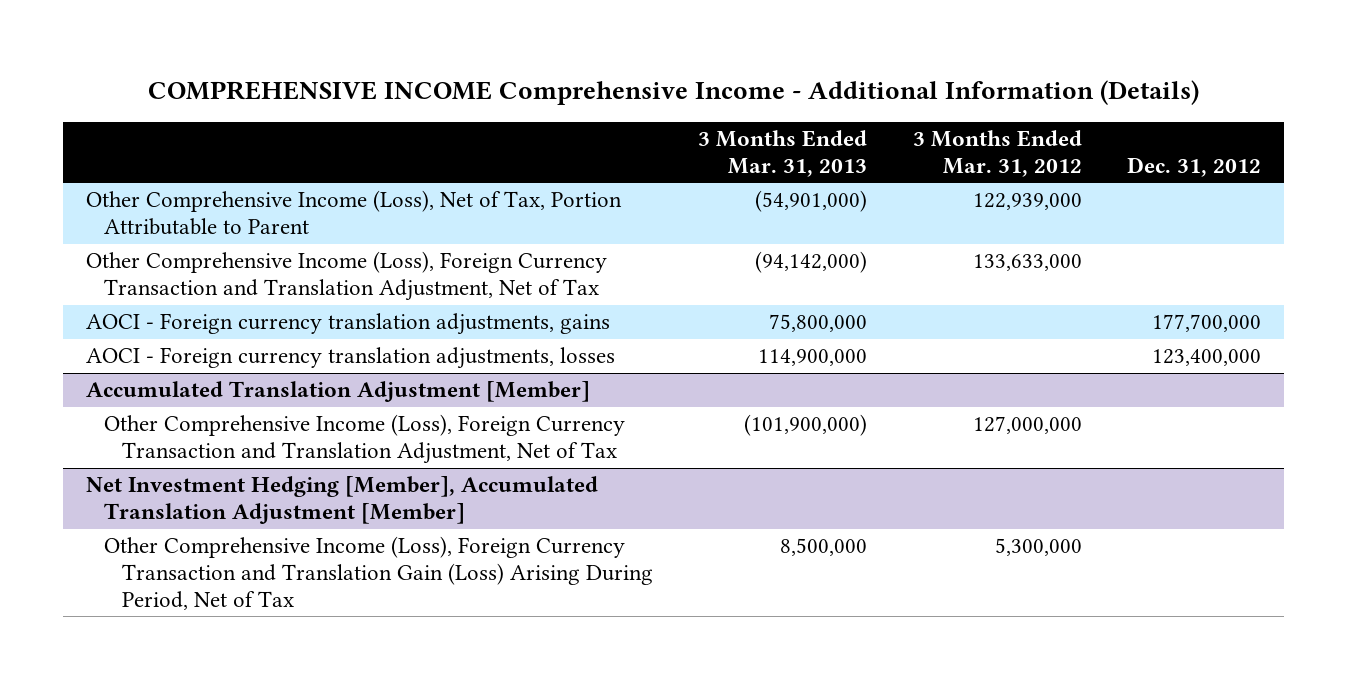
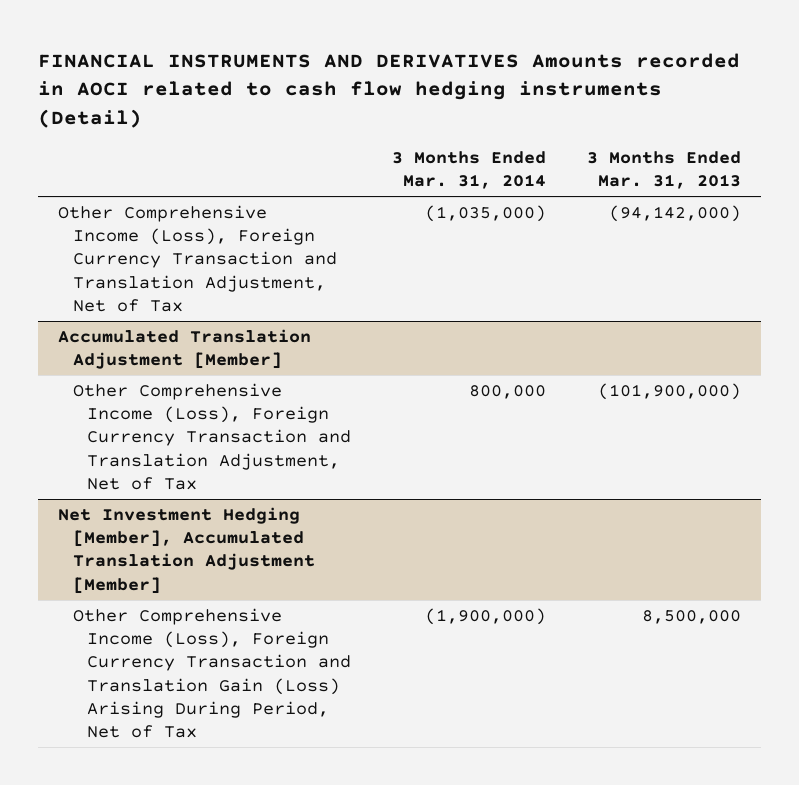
[147,79,1199,105] COMPREHENSIVE INCOME Comprehensive Income - Additional Information (Details) -> [37,52,740,128] FINANCIAL INSTRUMENTS AND DERIVATIVES Amounts recorded in AOCI related to cash flow hedging instruments (Detail)
[912,130,1082,177] 3 Months Ended Mar. 31, 2012 -> none
[1127,156,1262,177] Dec. 31, 2012 -> none
none -> [391,150,546,190] 3 Months Ended Mar. 31, 2014
[85,190,622,235] Other Comprehensive Income (Loss), Net of Tax, Portion Attributable to Parent -> none
[85,313,610,336] AOCI - Foreign currency translation adjustments, gains -> none
[85,347,615,370] AOCI - Foreign currency translation adjustments, losses -> none

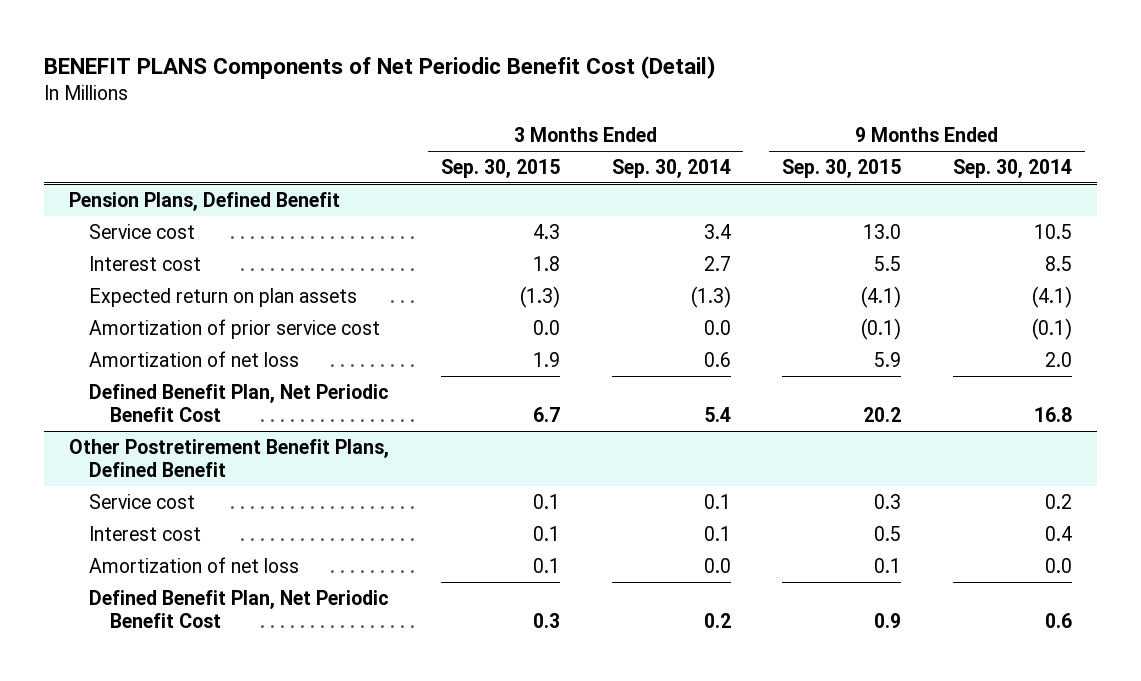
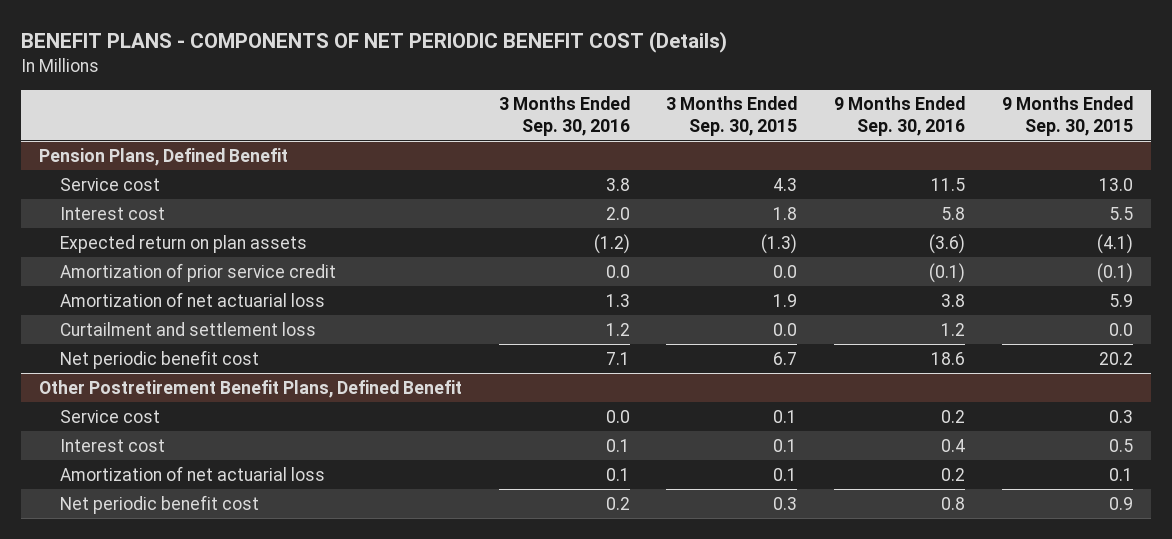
[43,55,716,79] BENEFIT PLANS Components of Net Periodic Benefit Cost (Detail) -> [20,30,727,53] BENEFIT PLANS - COMPONENTS OF NET PERIODIC BENEFIT COST (Details)
[611,158,731,178] Sep. 30, 2014 -> none
[952,158,1072,178] Sep. 30, 2014 -> none
none -> [498,96,630,136] 3 Months Ended Sep. 30, 2016
none -> [834,96,966,136] 9 Months Ended Sep. 30, 2016
[89,318,381,339] Amortization of prior service cost -> [60,262,337,282] Amortization of prior service credit
[89,350,300,367] Amortization of net loss -> [60,291,326,307] Amortization of net actuarial loss
none -> [60,321,317,336] Curtailment and settlement loss
[89,383,390,423] Defined Benefit Plan, Net Periodic Benefit Cost -> [60,349,260,369] Net periodic benefit cost
[89,556,300,573] Amortization of net loss -> [60,465,326,481] Amortization of net actuarial loss
[89,589,390,629] Defined Benefit Plan, Net Periodic Benefit Cost -> [60,494,260,514] Net periodic benefit cost

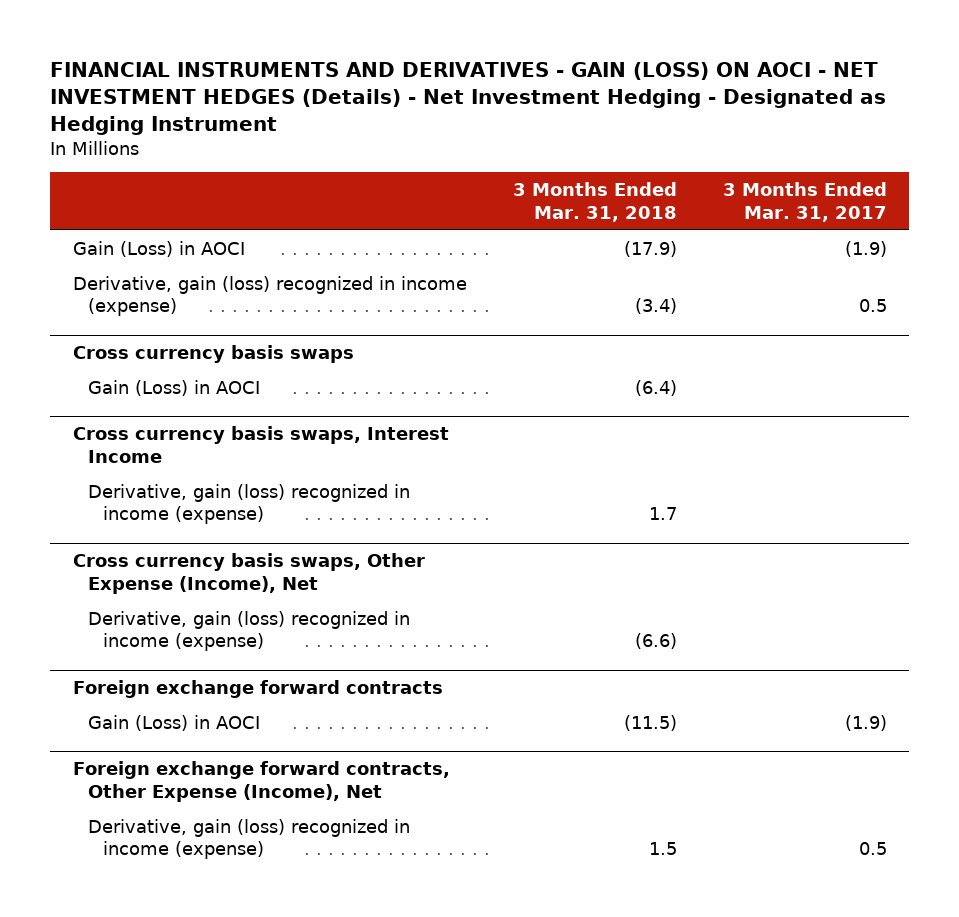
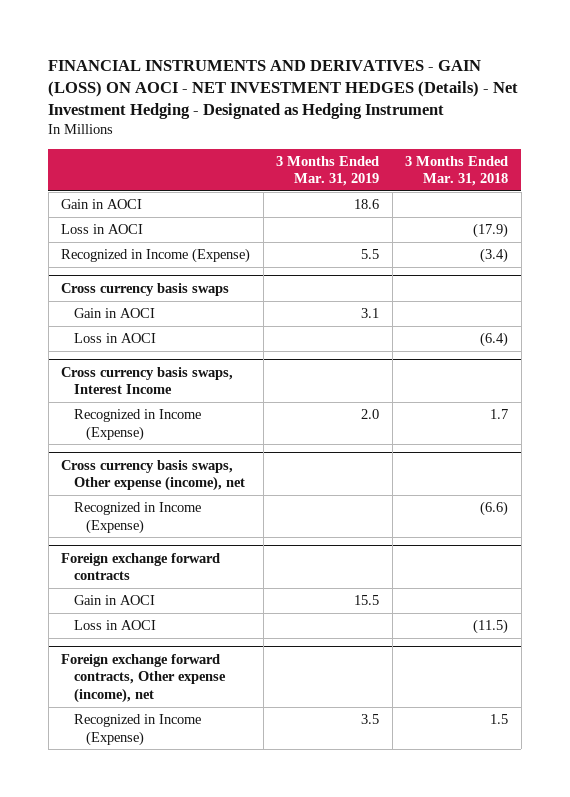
[722,182,887,222] 3 Months Ended Mar. 31, 2017 -> none
none -> [276,155,380,187] 3 Months Ended Mar. 31, 2019
none -> [61,199,143,210] Gain in AOCI
[72,240,245,257] Gain (Loss) in AOCI -> [61,224,144,235] Loss in AOCI
[72,275,467,317] Derivative, gain (loss) recognized in income (expense) -> [61,248,251,264] Recognized in Income (Expense)
none -> [73,308,155,319] Gain in AOCI
[87,379,260,396] Gain (Loss) in AOCI -> [73,333,156,344] Loss in AOCI
[87,483,410,525] Derivative, gain (loss) recognized in income (expense) -> [73,409,201,441] Recognized in Income (Expense)
[72,553,425,594] Cross currency basis swaps, Other Expense (Income), Net -> [61,459,245,492] Cross currency basis swaps, Other expense (income), net
[87,610,410,652] Derivative, gain (loss) recognized in income (expense) -> [73,502,201,534] Recognized in Income (Expense)
none -> [73,595,155,606] Gain in AOCI
[87,714,260,731] Gain (Loss) in AOCI -> [73,620,156,631] Loss in AOCI
[72,761,450,802] Foreign exchange forward contracts, Other Expense (Income), Net -> [61,653,226,703] Foreign exchange forward contracts, Other expense (income), net
[87,818,410,860] Derivative, gain (loss) recognized in income (expense) -> [73,714,201,746] Recognized in Income (Expense)

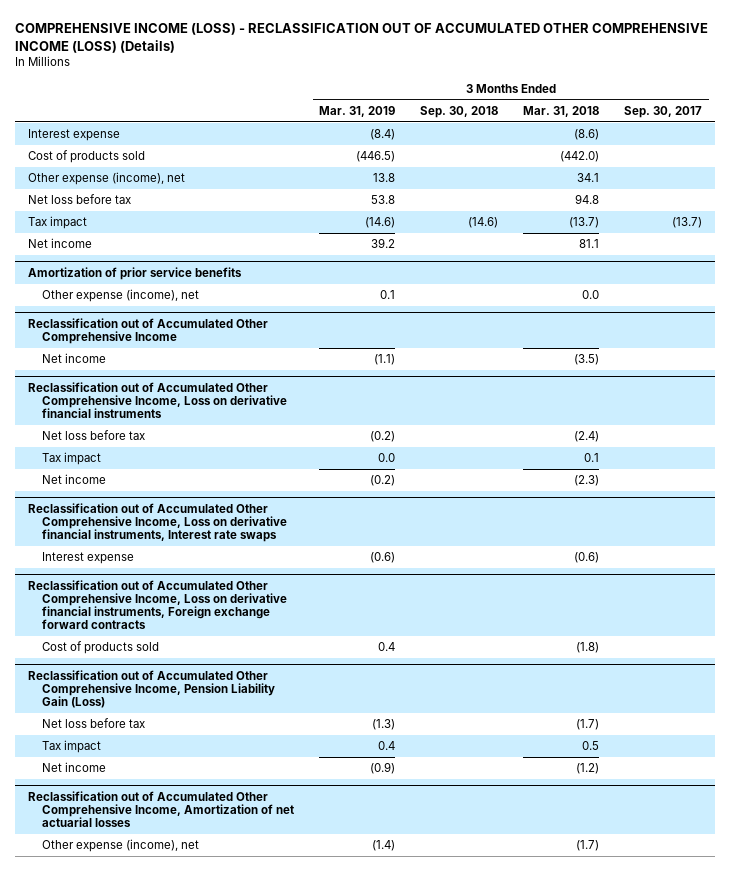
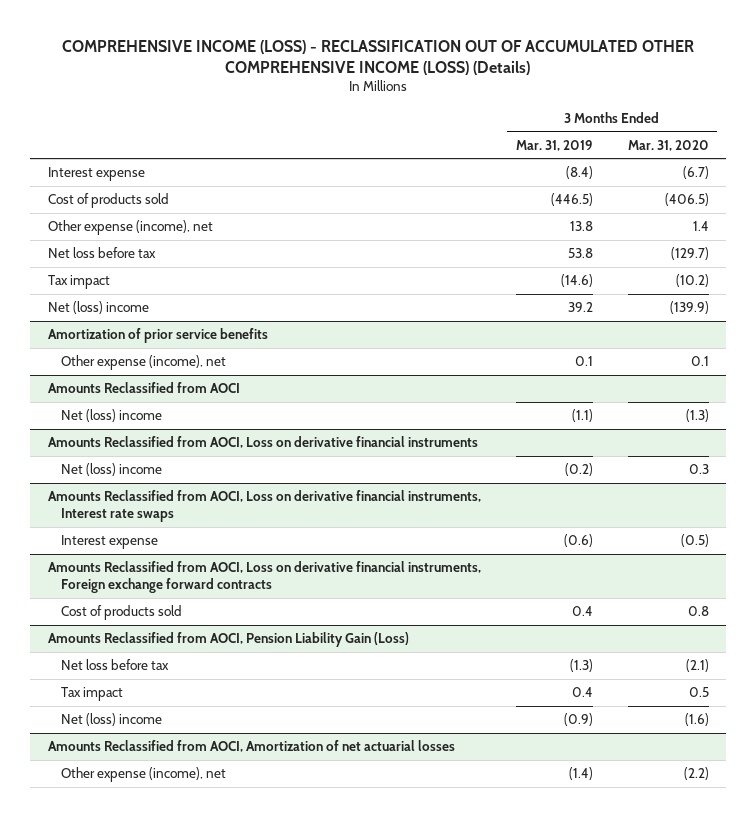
[420,105,499,118] Sep. 30, 2018 -> none
[523,105,600,117] Mar. 31, 2018 -> none
[624,105,703,118] Sep. 30, 2017 -> none
none -> [627,139,709,151] Mar. 31, 2020
[28,238,93,249] Net income -> [47,301,149,315] Net (loss) income
[28,381,287,419] Reclassification out of Accumulated Other Comprehensive Income, Loss on derivative financial instruments -> none
[41,430,145,441] Net loss before tax -> none
[41,452,101,466] Tax impact -> none
[28,502,287,543] Reclassification out of Accumulated Other Comprehensive Income, Loss on derivative financial instruments, Interest rate swaps -> none
[28,317,269,344] Reclassification out of Accumulated Other Comprehensive Income -> [47,382,240,394] Amounts Reclassified from AOCI
[41,353,106,364] Net income -> [61,409,163,423] Net (loss) income
none -> [47,436,478,449] Amounts Reclassified from AOCI, Loss on derivative financial instruments
[41,474,106,485] Net income -> [61,463,163,477] Net (loss) income
none -> [47,490,481,523] Amounts Reclassified from AOCI, Loss on derivative financial instruments, Interest rate swaps
[28,579,287,630] Reclassification out of Accumulated Other Comprehensive Income, Loss on derivative financial instruments, Foreign exchange forward contracts -> none
none -> [47,561,481,594] Amounts Reclassified from AOCI, Loss on derivative financial instruments, Foreign exchange forward contracts
[28,669,275,709] Reclassification out of Accumulated Other Comprehensive Income, Pension Liability Gain (Loss) -> none
none -> [47,632,409,648] Amounts Reclassified from AOCI, Pension Liability Gain (Loss)
[28,790,294,828] Reclassification out of Accumulated Other Comprehensive Income, Amortization of net actuarial losses -> none
[41,762,106,773] Net income -> [61,713,163,727] Net (loss) income
none -> [47,740,455,753] Amounts Reclassified from AOCI, Amortization of net actuarial losses

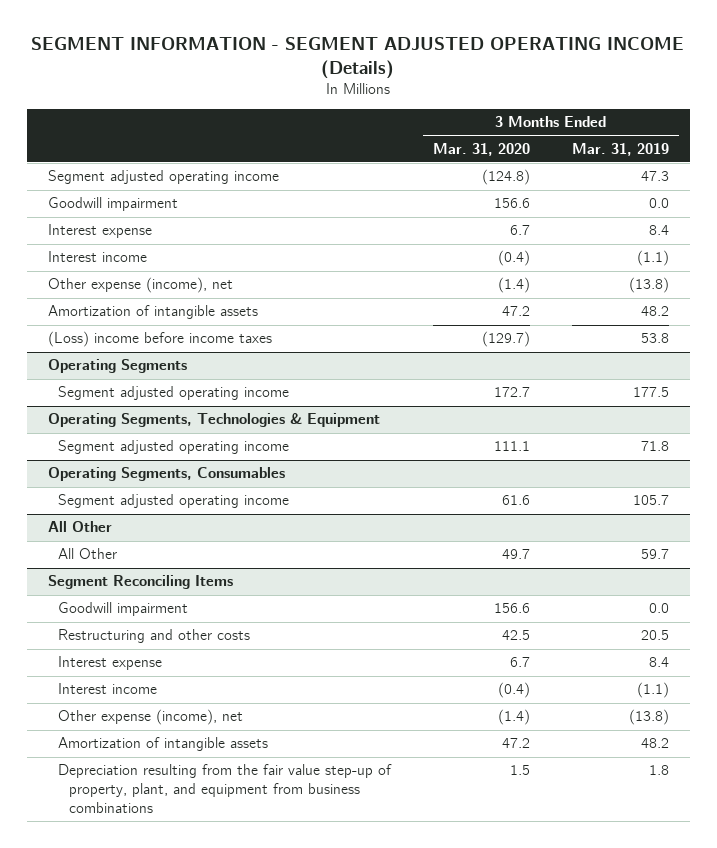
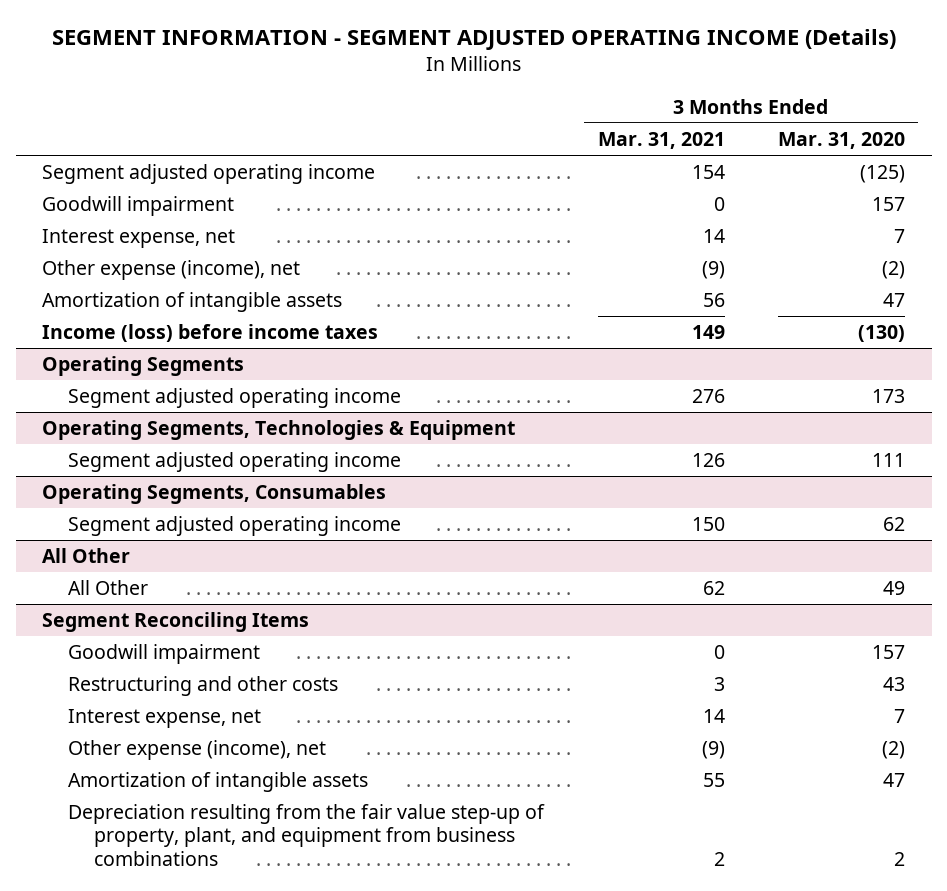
[571,142,669,156] Mar. 31, 2019 -> none
none -> [597,131,725,149] Mar. 31, 2021
[47,251,147,263] Interest income -> none
[482,169,531,186] (124.8) -> [860,165,906,184] (125)
[494,198,531,209] 156.6 -> [872,197,906,212] 157
[47,224,152,239] Interest expense -> [42,229,236,249] Interest expense, net
[510,225,531,236] 6.7 -> [894,229,906,244] 7
[498,277,531,294] (1.4) -> [882,261,906,280] (2)
[502,306,531,317] 47.2 -> [883,293,906,308] 47
[47,331,272,348] (Loss) income before income taxes -> [42,324,379,343] Income (loss) before income taxes
[482,331,531,348] (129.7) -> [858,325,906,343] (130)
[494,387,531,398] 172.7 -> [872,389,906,404] 173
[494,441,531,452] 111.1 -> [872,453,906,468] 111
[502,495,531,506] 61.6 -> [883,517,906,532] 62
[502,549,531,560] 49.7 -> [883,581,906,596] 49
[58,683,158,695] Interest income -> none
[494,603,531,614] 156.6 -> [872,645,906,660] 157
[502,630,531,641] 42.5 -> [883,677,906,692] 43
[58,656,163,671] Interest expense -> [68,709,262,729] Interest expense, net
[510,657,531,668] 6.7 -> [894,709,906,724] 7
[498,709,531,726] (1.4) -> [882,741,906,760] (2)
[502,738,531,749] 47.2 -> [883,773,906,788] 47
[510,765,531,776] 1.5 -> [894,851,906,866] 2

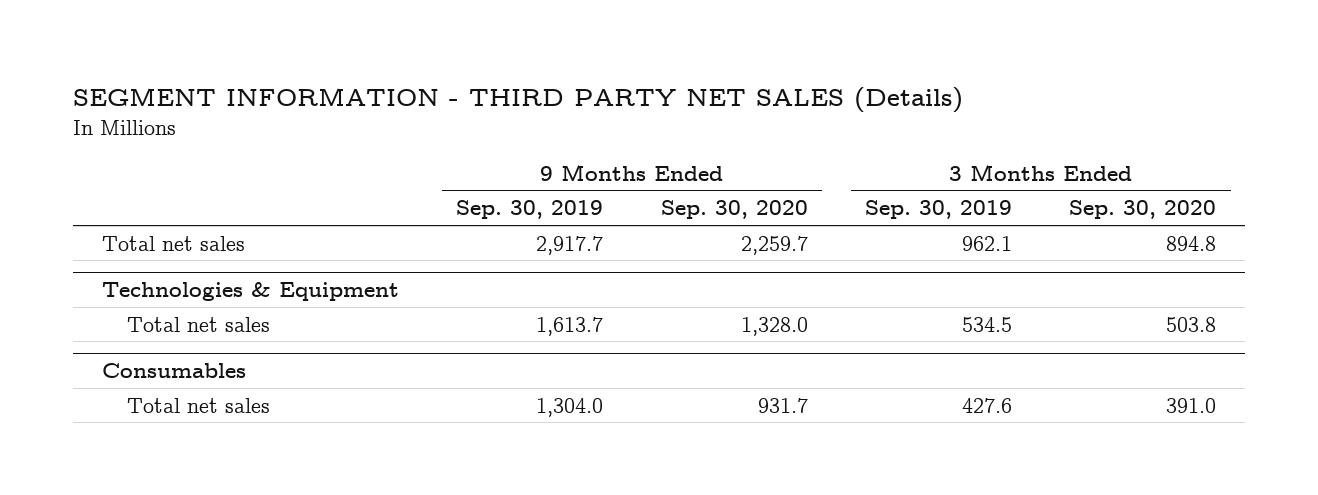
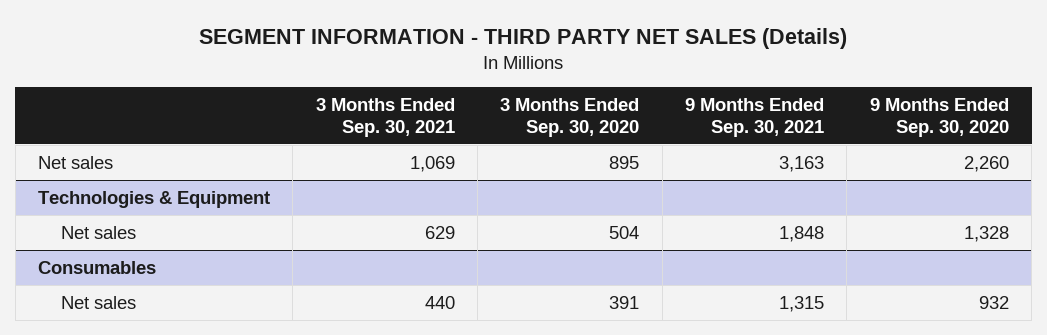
[456,200,604,220] Sep. 30, 2019 -> none
[864,200,1012,220] Sep. 30, 2019 -> none
none -> [315,98,455,137] 3 Months Ended Sep. 30, 2021
none -> [685,98,825,137] 9 Months Ended Sep. 30, 2021
[102,235,246,251] Total net sales -> [37,155,113,169] Net sales
[740,235,808,255] 2,259.7 -> [963,155,1009,172] 2,260
[1166,235,1217,251] 894.8 -> [609,155,640,169] 895
[126,316,270,332] Total net sales -> [61,225,137,239] Net sales
[740,316,808,336] 1,328.0 -> [963,225,1009,242] 1,328
[1166,316,1217,332] 503.8 -> [609,225,640,239] 504
[126,397,270,413] Total net sales -> [61,295,137,309] Net sales
[757,397,808,413] 931.7 -> [978,295,1009,309] 932
[1166,397,1217,413] 391.0 -> [609,295,640,309] 391

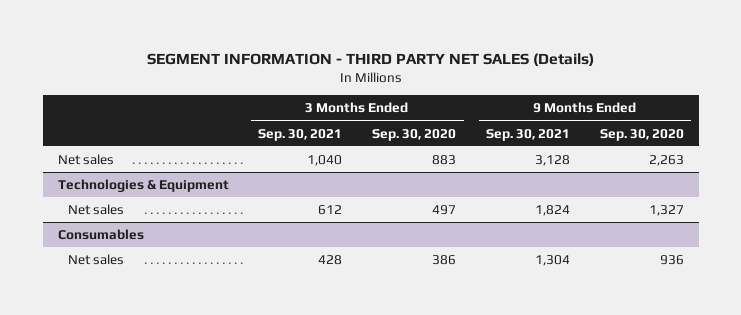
[409,155,455,172] 1,069 -> [307,155,343,167] 1,040
[609,155,640,169] 895 -> [432,155,457,166] 883
[779,155,825,172] 3,163 -> [534,155,570,167] 3,128
[963,155,1009,172] 2,260 -> [648,155,684,167] 2,263
[424,225,455,239] 629 -> [318,205,343,216] 612
[609,225,640,239] 504 -> [432,205,457,216] 497
[779,225,825,242] 1,848 -> [534,205,570,217] 1,824
[963,225,1009,242] 1,328 -> [648,205,684,217] 1,327
[424,295,455,309] 440 -> [318,255,343,266] 428
[609,295,640,309] 391 -> [432,255,457,266] 386
[779,295,825,312] 1,315 -> [534,255,570,267] 1,304
[978,295,1009,309] 932 -> [659,255,684,266] 936

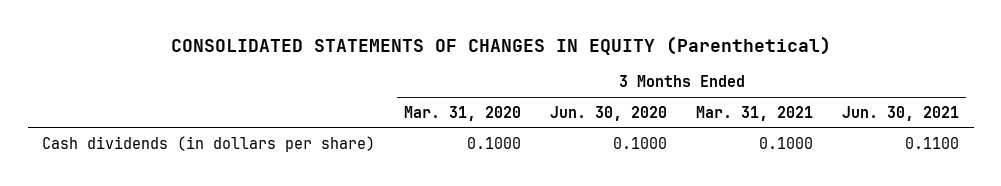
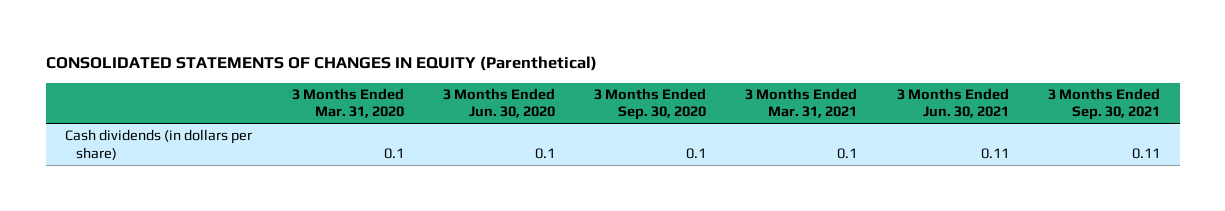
none -> [594,87,707,121] 3 Months Ended Sep. 30, 2020
none -> [1048,87,1161,121] 3 Months Ended Sep. 30, 2021
[467,136,522,149] 0.1000 -> [383,147,404,159] 0.1
[613,136,668,149] 0.1000 -> [534,147,555,159] 0.1
[759,136,814,149] 0.1000 -> [837,147,858,159] 0.1
[905,136,960,149] 0.1100 -> [980,147,1009,159] 0.11

